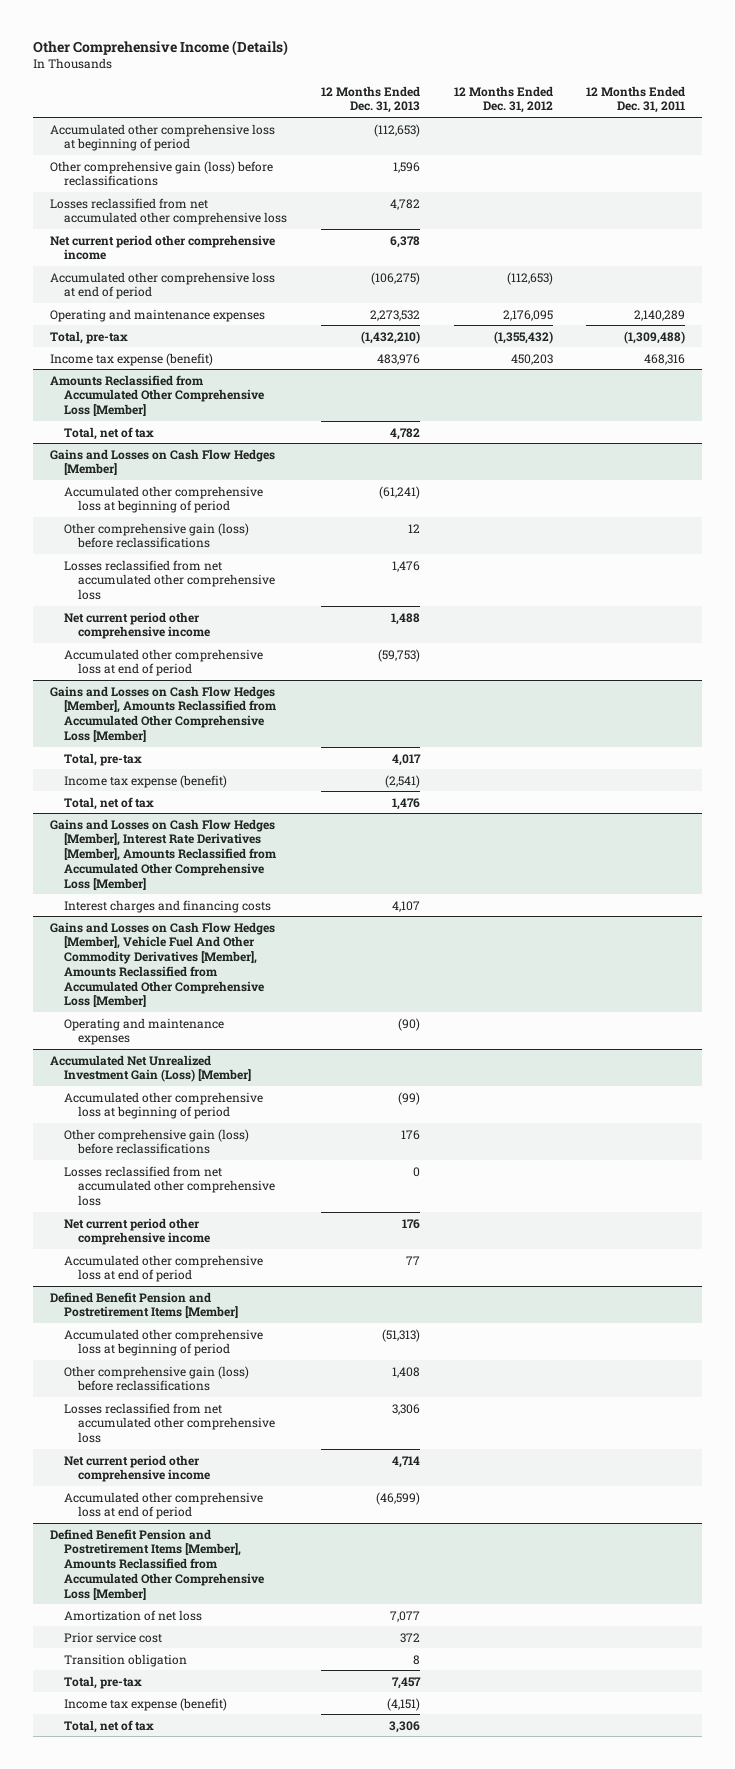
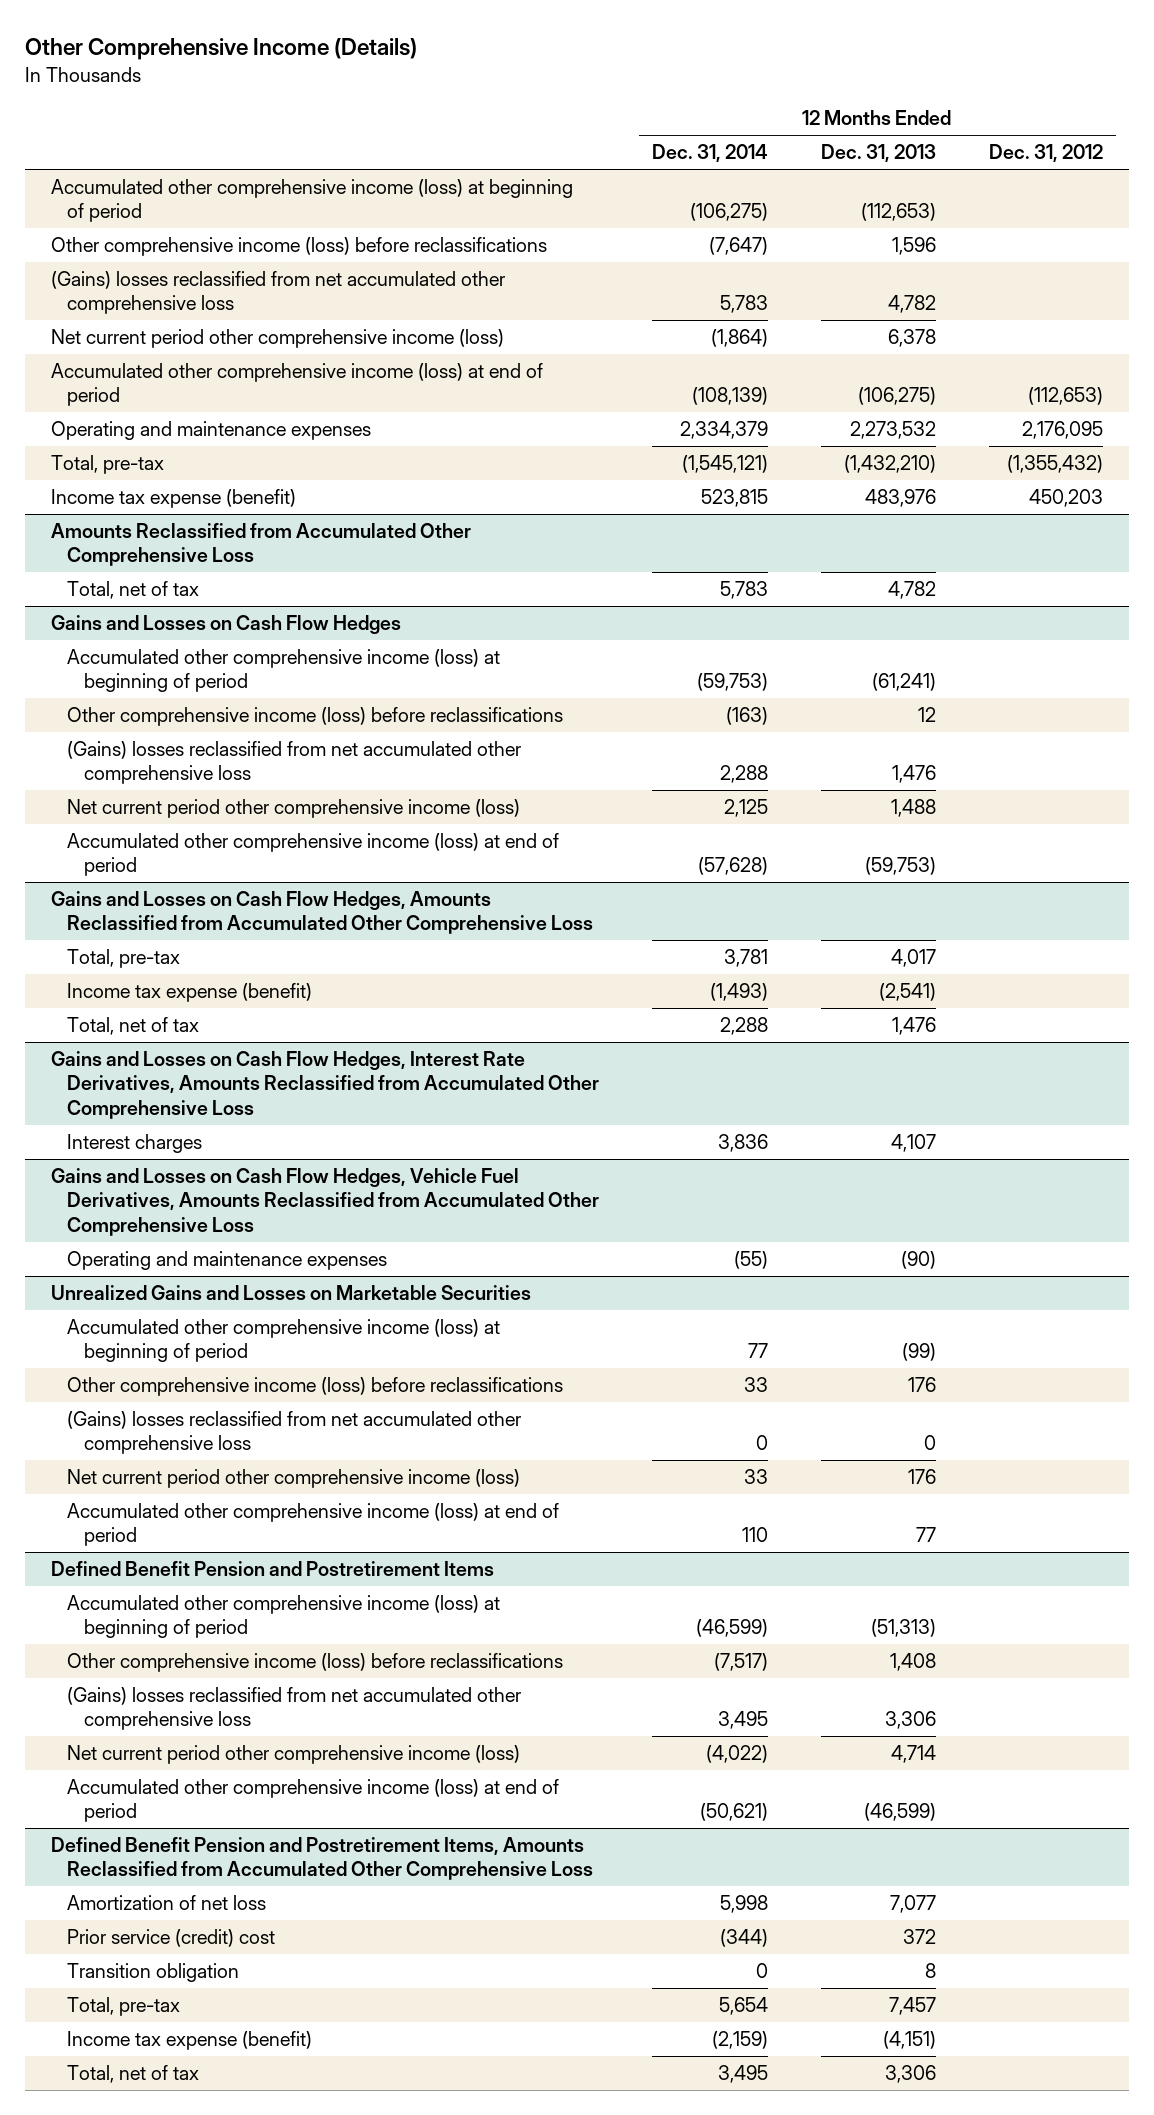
[586,85,686,114] 12 Months Ended Dec. 31, 2011 -> none
none -> [652,144,769,163] Dec. 31, 2014
[49,123,275,152] Accumulated other comprehensive loss at beginning of period -> [50,179,573,223] Accumulated other comprehensive income (loss) at beginning of period
[49,160,273,187] Other comprehensive gain (loss) before reclassifications -> [50,237,547,257] Other comprehensive income (loss) before reclassifications
[49,197,288,226] Losses reclassified from net accumulated other comprehensive loss -> [50,271,505,315] (Gains) losses reclassified from net accumulated other comprehensive loss
[49,234,275,261] Net current period other comprehensive income -> [50,329,504,349] Net current period other comprehensive income (loss)
[49,271,275,300] Accumulated other comprehensive loss at end of period -> [50,363,543,407] Accumulated other comprehensive income (loss) at end of period
[49,374,265,417] Amounts Reclassified from Accumulated Other Comprehensive Loss [Member] -> [50,523,471,567] Amounts Reclassified from Accumulated Other Comprehensive Loss
[49,448,275,476] Gains and Losses on Cash Flow Hedges [Member] -> [50,615,401,635] Gains and Losses on Cash Flow Hedges
[64,485,264,514] Accumulated other comprehensive loss at beginning of period -> [67,649,501,693] Accumulated other comprehensive income (loss) at beginning of period
[64,522,250,549] Other comprehensive gain (loss) before reclassifications -> [67,707,564,727] Other comprehensive income (loss) before reclassifications
[64,559,276,601] Losses reclassified from net accumulated other comprehensive loss -> [67,741,522,785] (Gains) losses reclassified from net accumulated other comprehensive loss
[64,611,211,640] Net current period other comprehensive income -> [67,799,521,819] Net current period other comprehensive income (loss)
[64,648,264,677] Accumulated other comprehensive loss at end of period -> [67,833,560,877] Accumulated other comprehensive income (loss) at end of period
[49,685,277,742] Gains and Losses on Cash Flow Hedges [Member], Amounts Reclassified from Accumulated Other Comprehensive Loss [Member] -> [50,891,594,935] Gains and Losses on Cash Flow Hedges, Amounts Reclassified from Accumulated Other Comprehensive Loss
[49,818,277,890] Gains and Losses on Cash Flow Hedges [Member], Interest Rate Derivatives [Member], Amounts Reclassified from Accumulated Other Comprehensive Loss [Member] -> [50,1051,600,1119] Gains and Losses on Cash Flow Hedges, Interest Rate Derivatives, Amounts Reclassified from Accumulated Other Comprehensive Loss
[64,899,272,913] Interest charges and financing costs -> [67,1134,203,1154] Interest charges
[49,921,275,1008] Gains and Losses on Cash Flow Hedges [Member], Vehicle Fuel And Other Commodity Derivatives [Member], Amounts Reclassified from Accumulated Other Comprehensive Loss [Member] -> [50,1168,600,1236] Gains and Losses on Cash Flow Hedges, Vehicle Fuel Derivatives, Amounts Reclassified from Accumulated Other Comprehensive Loss
[49,1054,252,1083] Accumulated Net Unrealized Investment Gain (Loss) [Member] -> none
none -> [50,1285,531,1301] Unrealized Gains and Losses on Marketable Securities
[64,1091,264,1120] Accumulated other comprehensive loss at beginning of period -> [67,1319,501,1363] Accumulated other comprehensive income (loss) at beginning of period
[64,1128,250,1155] Other comprehensive gain (loss) before reclassifications -> [67,1377,564,1397] Other comprehensive income (loss) before reclassifications
[64,1165,276,1207] Losses reclassified from net accumulated other comprehensive loss -> [67,1411,522,1455] (Gains) losses reclassified from net accumulated other comprehensive loss
[64,1217,211,1246] Net current period other comprehensive income -> [67,1469,521,1489] Net current period other comprehensive income (loss)
[64,1254,264,1283] Accumulated other comprehensive loss at end of period -> [67,1503,560,1547] Accumulated other comprehensive income (loss) at end of period
[49,1291,239,1319] Defined Benefit Pension and Postretirement Items [Member] -> [50,1561,494,1577] Defined Benefit Pension and Postretirement Items
[64,1328,264,1357] Accumulated other comprehensive loss at beginning of period -> [67,1595,501,1639] Accumulated other comprehensive income (loss) at beginning of period
[64,1365,250,1392] Other comprehensive gain (loss) before reclassifications -> [67,1653,564,1673] Other comprehensive income (loss) before reclassifications
[64,1402,276,1444] Losses reclassified from net accumulated other comprehensive loss -> [67,1687,522,1731] (Gains) losses reclassified from net accumulated other comprehensive loss
[64,1454,211,1483] Net current period other comprehensive income -> [67,1745,521,1765] Net current period other comprehensive income (loss)
[64,1491,264,1520] Accumulated other comprehensive loss at end of period -> [67,1779,560,1823] Accumulated other comprehensive income (loss) at end of period
[49,1528,265,1600] Defined Benefit Pension and Postretirement Items [Member], Amounts Reclassified from Accumulated Other Comprehensive Loss [Member] -> [50,1837,594,1881] Defined Benefit Pension and Postretirement Items, Amounts Reclassified from Accumulated Other Comprehensive Loss
[64,1631,163,1643] Prior service cost -> [67,1929,276,1948] Prior service (credit) cost

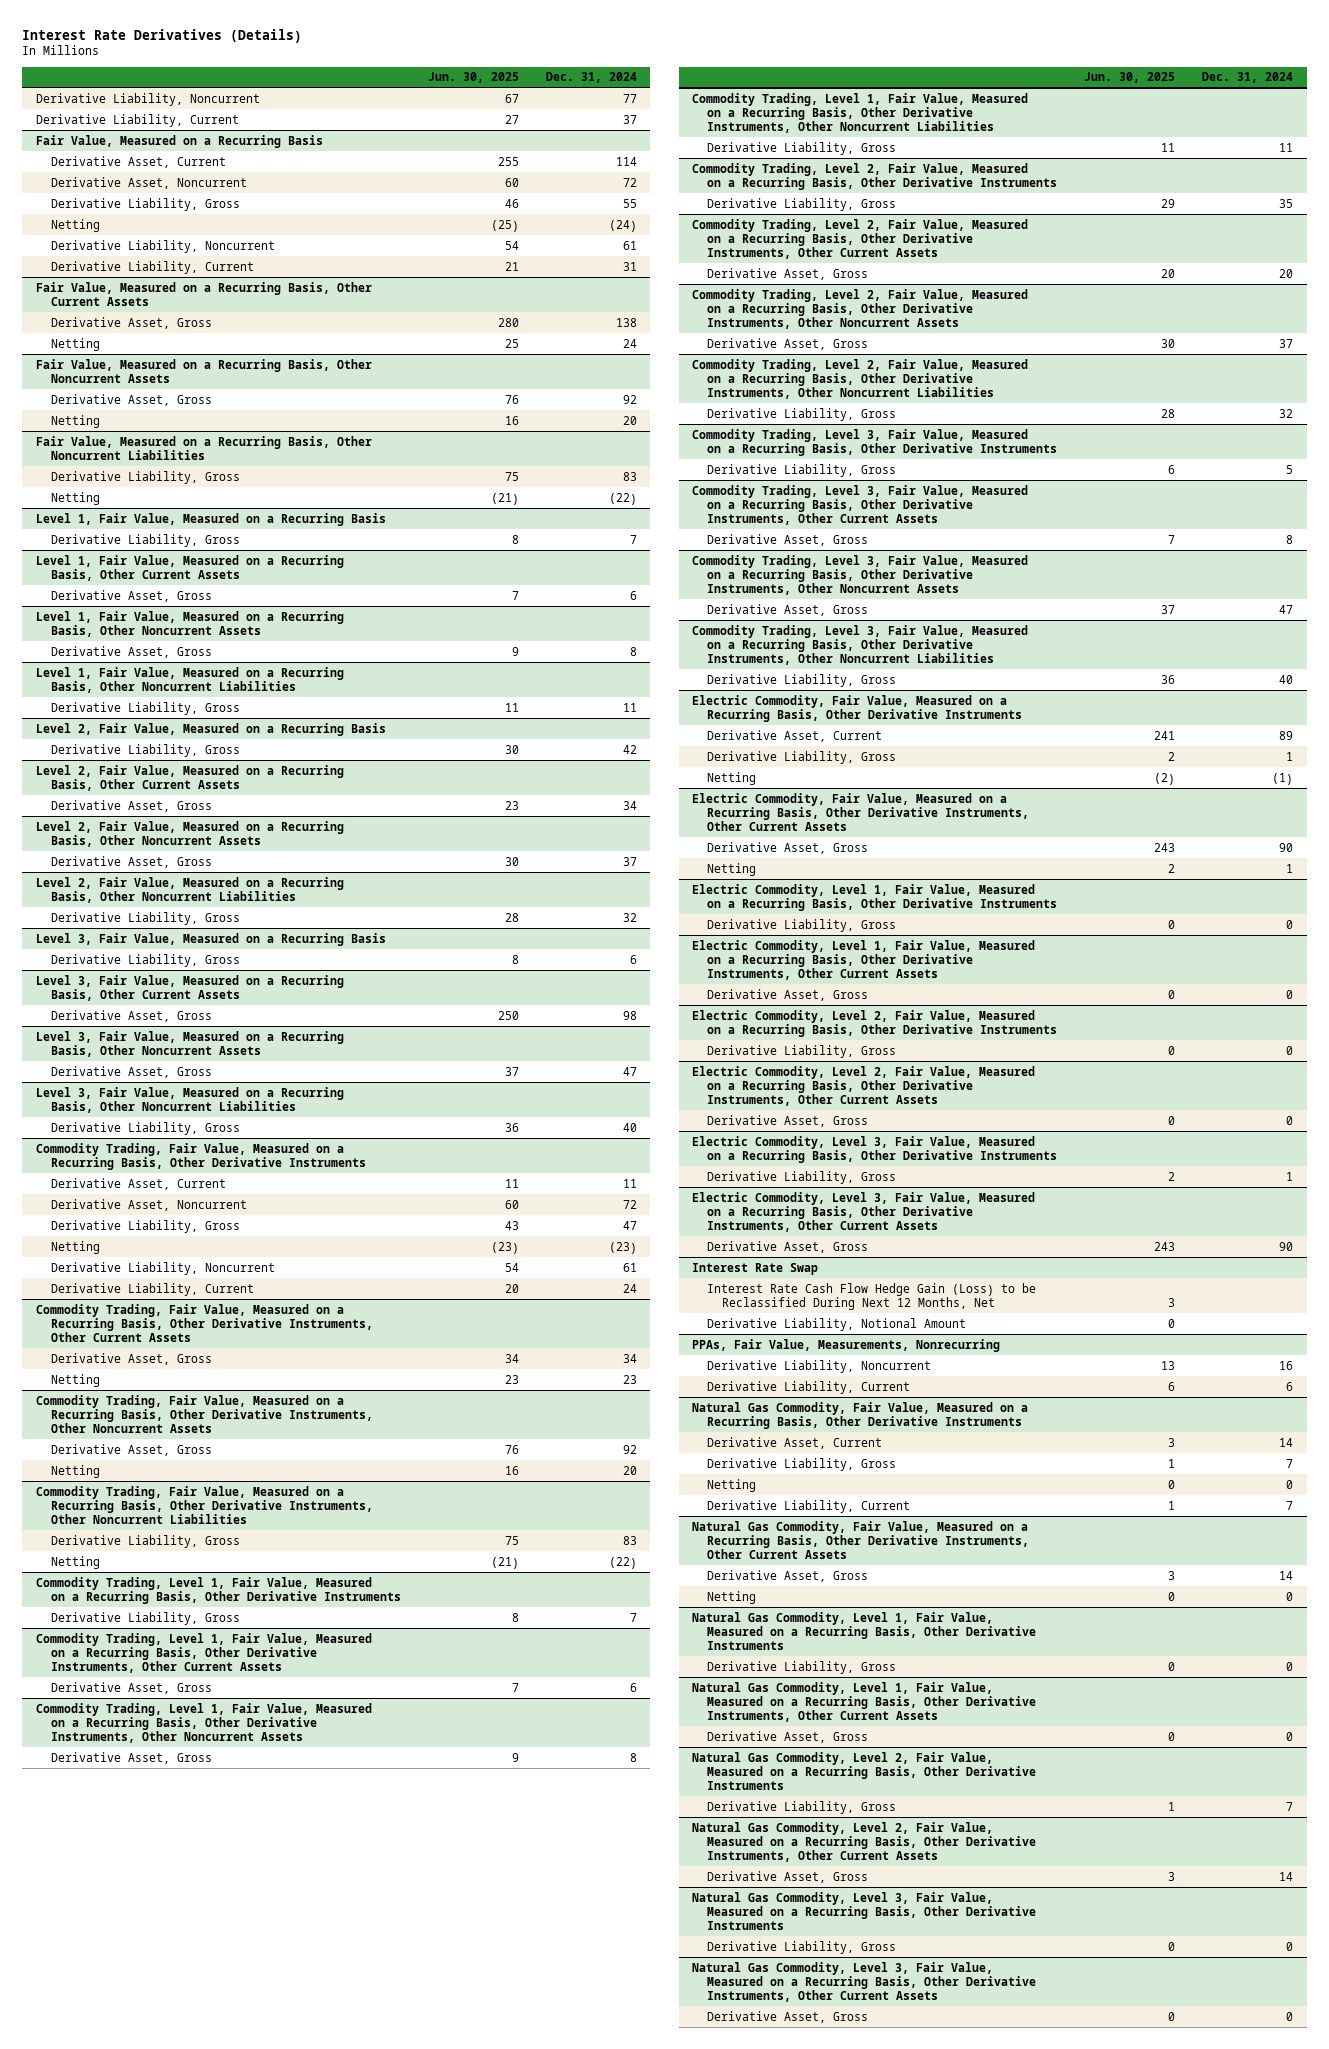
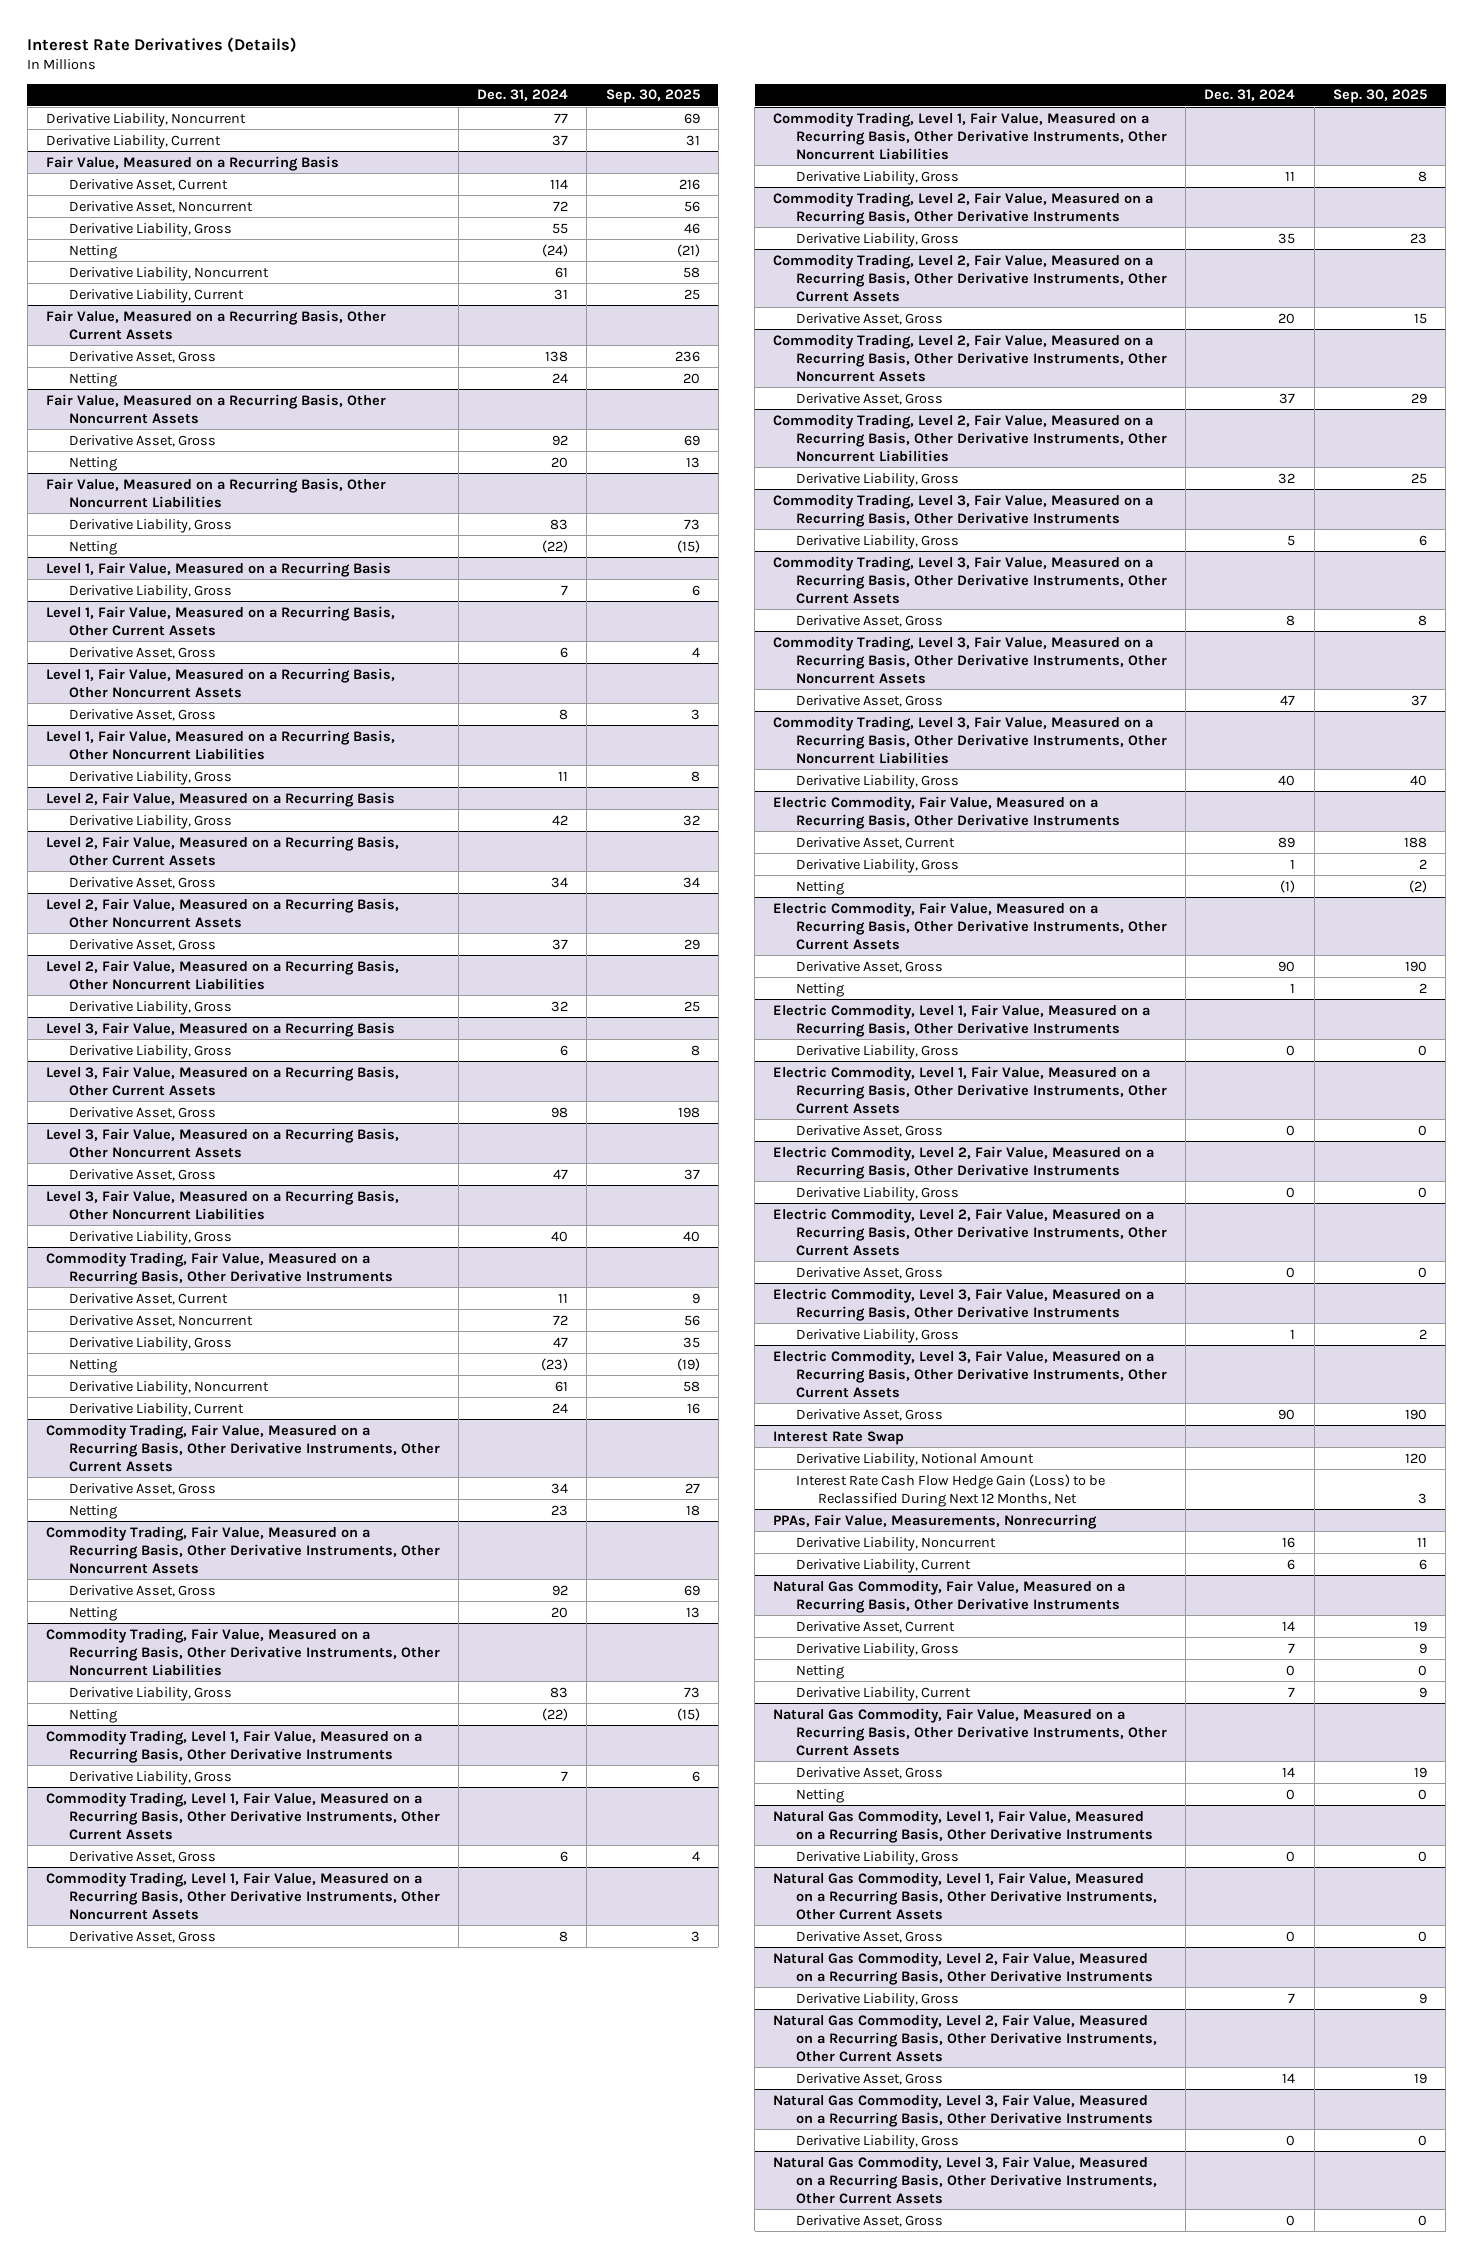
[427,72,519,84] Jun. 30, 2025 -> none
none -> [605,89,700,104] Sep. 30, 2025
[707,1282,1037,1310] Interest Rate Cash Flow Hedge Gain (Loss) to be Reclassified During Next 12 Months, Net -> [795,1473,1105,1507] Interest Rate Cash Flow Hedge Gain (Loss) to be Reclassified During Next 12 Months, Net

